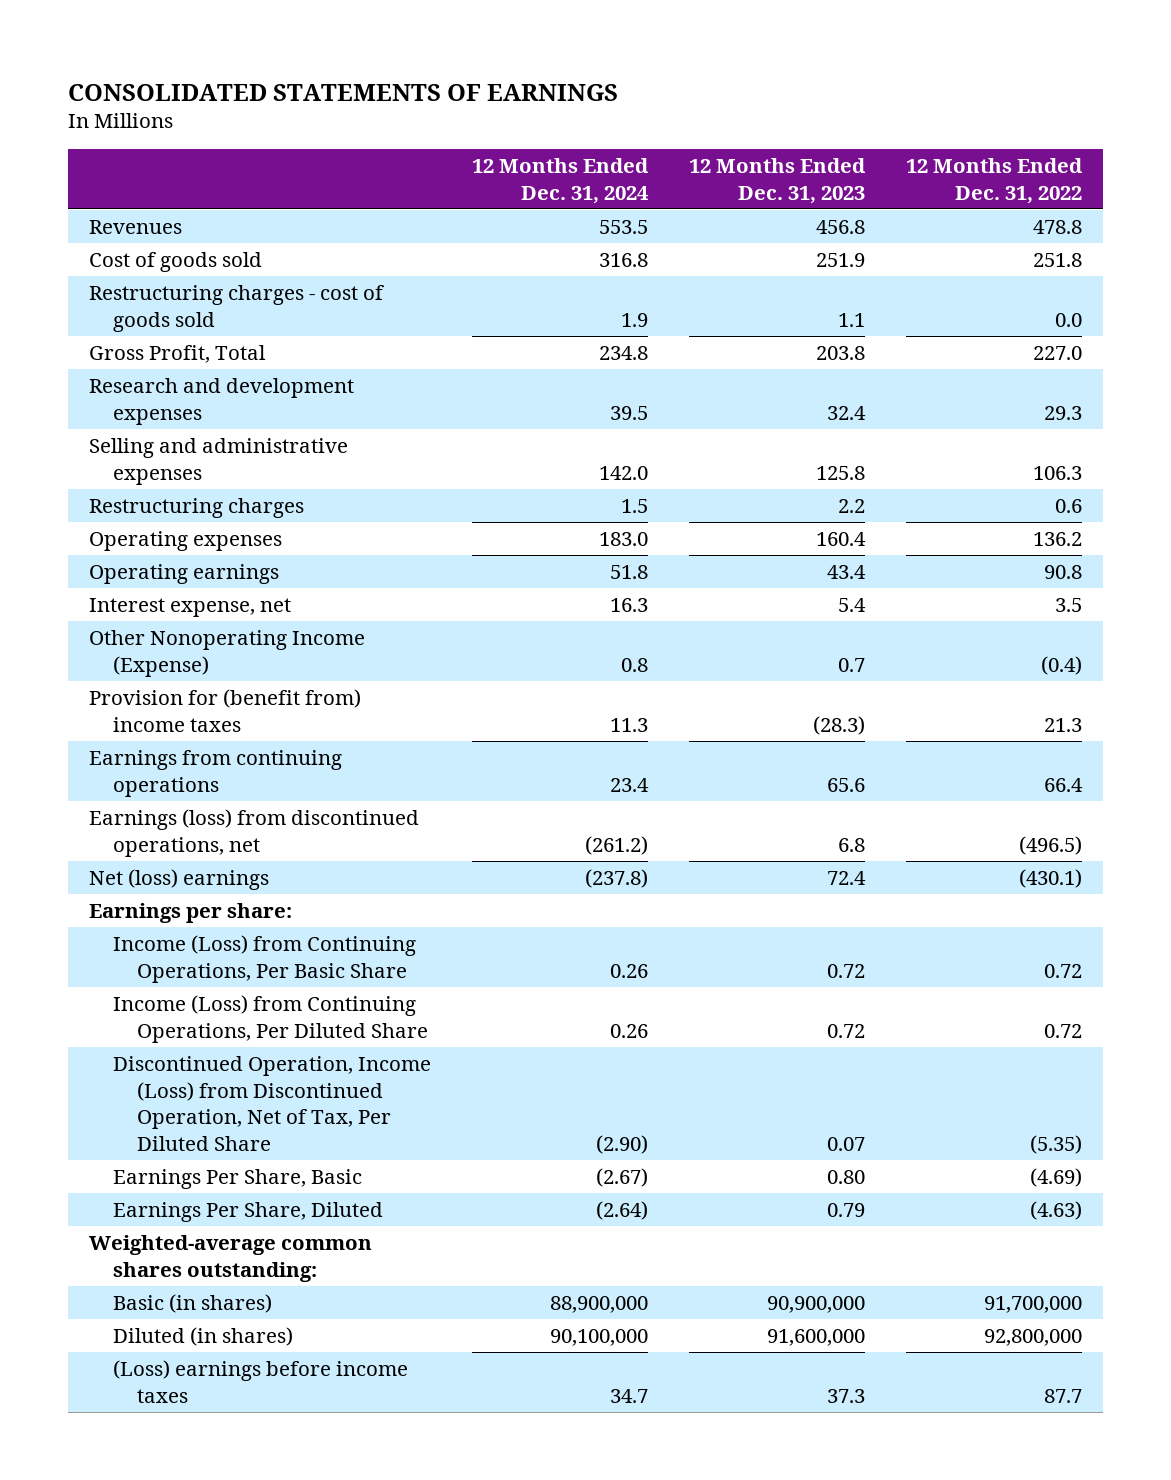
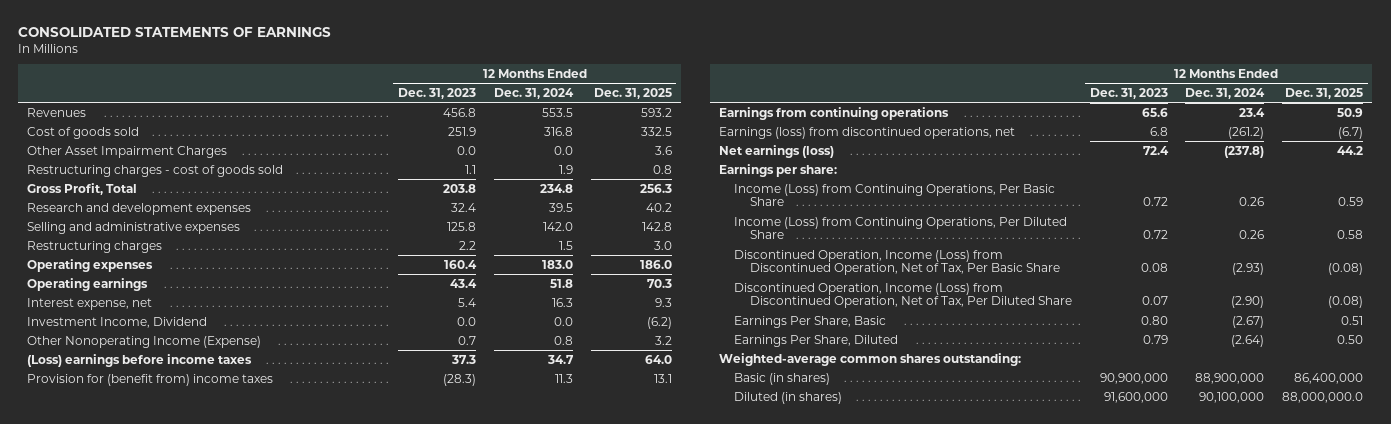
[906,158,1084,204] 12 Months Ended Dec. 31, 2022 -> none
none -> [593,87,672,99] Dec. 31, 2025
none -> [27,145,228,158] Other Asset Impairment Charges
none -> [27,316,208,328] Investment Income, Dividend
[112,1359,408,1403] (Loss) earnings before income taxes -> [27,353,253,367] (Loss) earnings before income taxes
[88,868,269,890] Net (loss) earnings -> [719,144,835,158] Net earnings (loss)
none -> [734,249,1060,276] Discontinued Operation, Income (Loss) from Discontinued Operation, Net of Tax, Per Basic Share

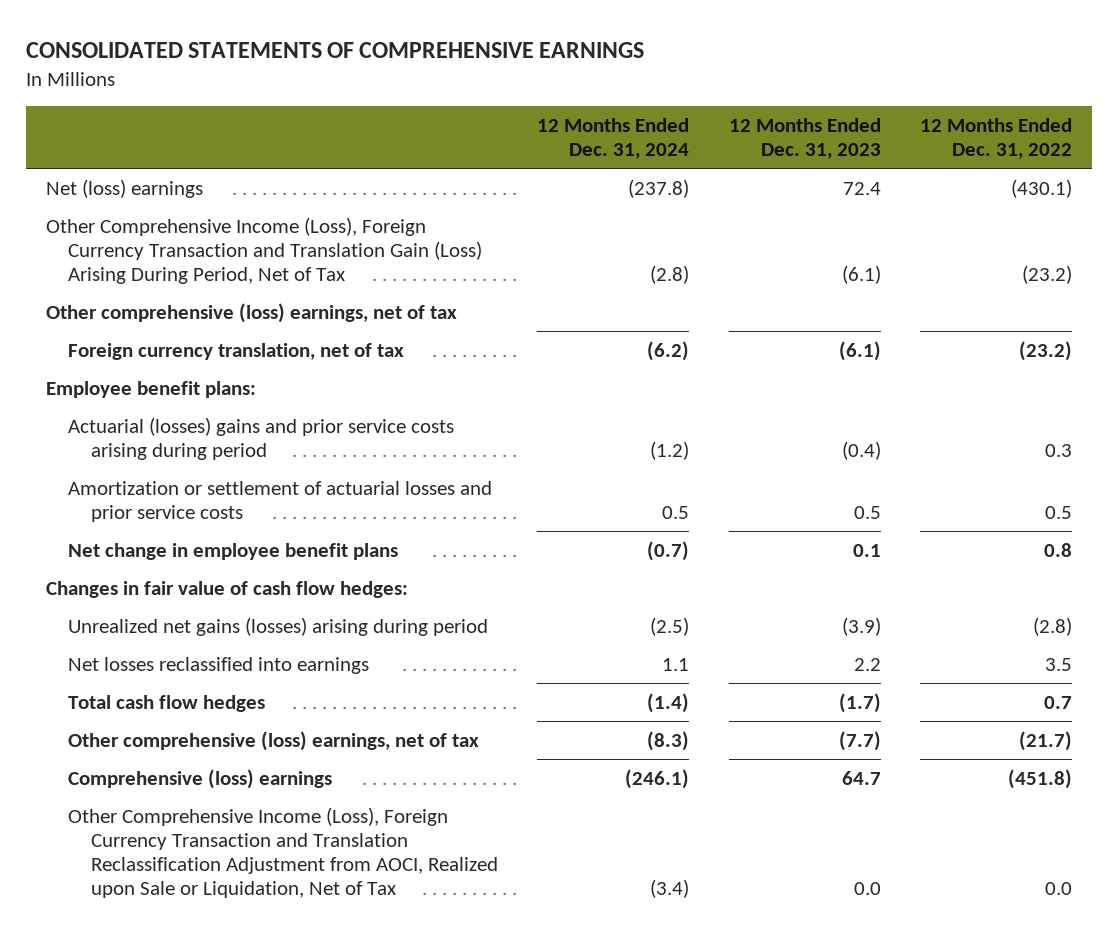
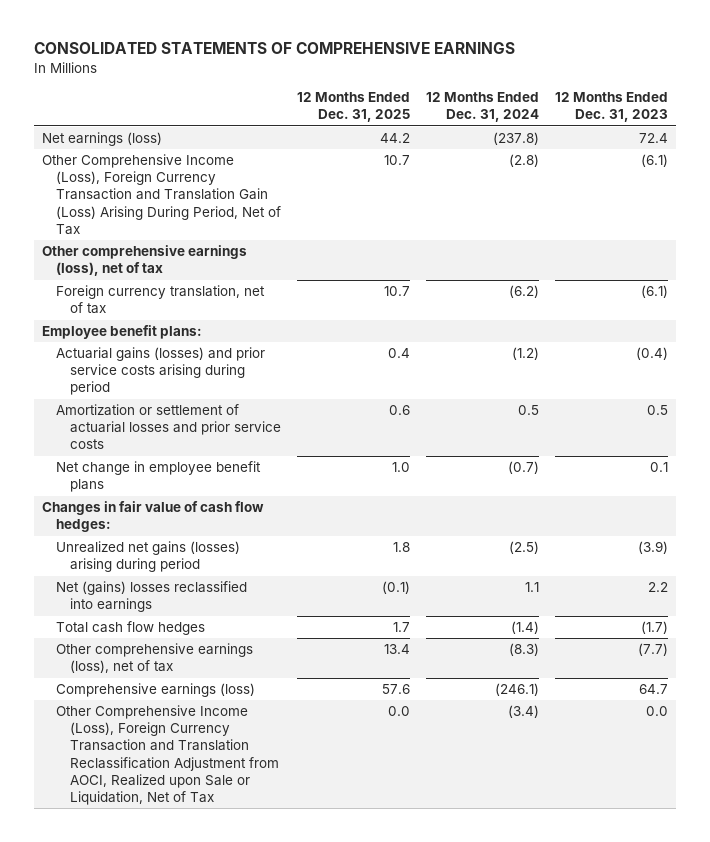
[919,117,1072,160] 12 Months Ended Dec. 31, 2022 -> none
none -> [297,92,411,123] 12 Months Ended Dec. 31, 2025
[46,178,204,198] Net (loss) earnings -> [41,132,162,147] Net earnings (loss)
[46,302,458,323] Other comprehensive (loss) earnings, net of tax -> [41,245,247,277] Other comprehensive earnings (loss), net of tax
[68,416,455,460] Actuarial (losses) gains and prior service costs arising during period -> [55,347,265,396] Actuarial gains (losses) and prior service costs arising during period
[68,656,370,674] Net losses reclassified into earnings -> [55,581,247,613] Net (gains) losses reclassified into earnings
[68,730,480,751] Other comprehensive (loss) earnings, net of tax -> [55,643,253,674] Other comprehensive earnings (loss), net of tax
[68,768,333,789] Comprehensive (loss) earnings -> [55,683,255,698] Comprehensive earnings (loss)

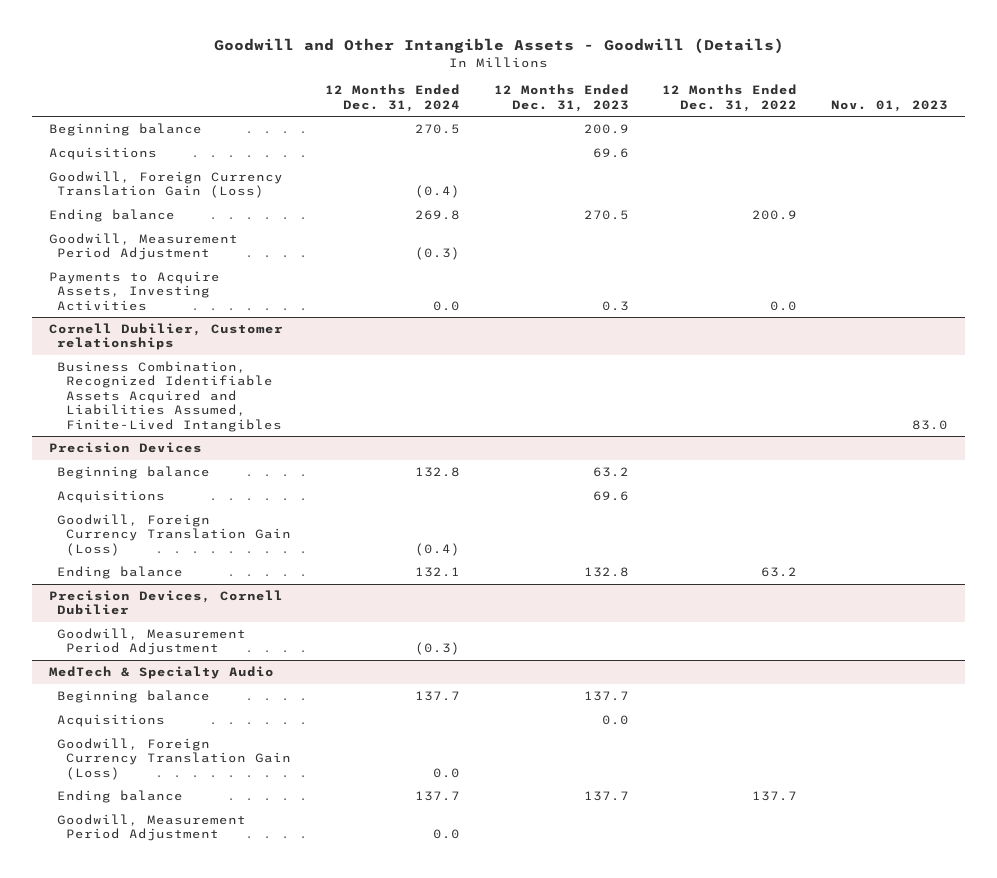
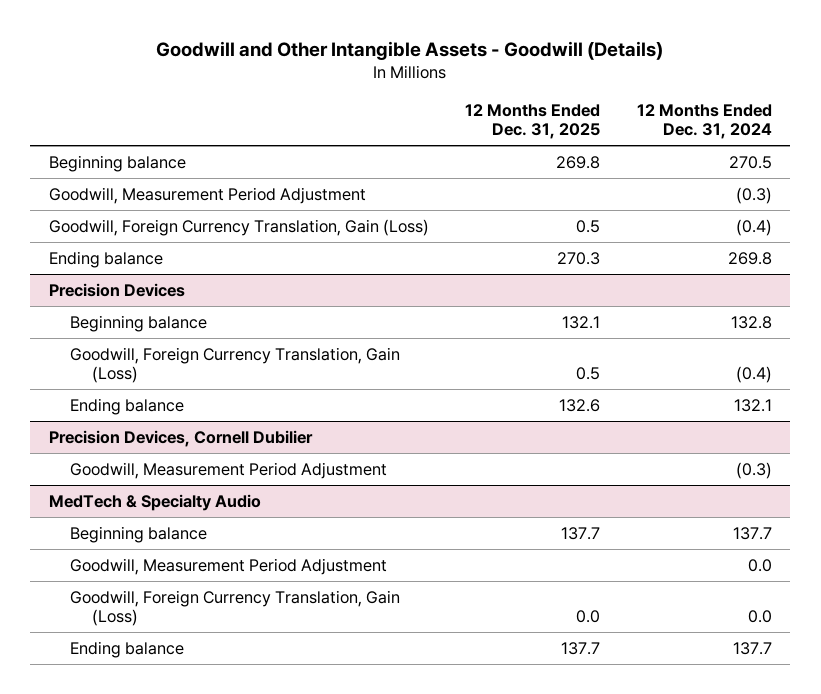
[493,84,629,112] 12 Months Ended Dec. 31, 2023 -> none
[662,84,798,112] 12 Months Ended Dec. 31, 2022 -> none
[831,99,949,112] Nov. 01, 2023 -> none
none -> [465,103,601,140] 12 Months Ended Dec. 31, 2025
[48,146,157,160] Acquisitions -> none
[48,170,283,199] Goodwill, Foreign Currency Translation Gain (Loss) -> none
[48,270,220,311] Payments to Acquire Assets, Investing Activities -> none
[48,322,283,351] Cornell Dubilier, Customer relationships -> none
[57,360,282,432] Business Combination, Recognized Identifiable Assets Acquired and Liabilities Assumed, Finite-Lived Intangibles -> none
none -> [48,218,429,236] Goodwill, Foreign Currency Translation, Gain (Loss)
[48,208,175,222] Ending balance -> [48,250,163,268] Ending balance
[57,489,166,503] Acquisitions -> none
[57,513,291,556] Goodwill, Foreign Currency Translation Gain (Loss) -> [70,346,401,383] Goodwill, Foreign Currency Translation, Gain (Loss)
[57,713,166,727] Acquisitions -> none
[57,737,291,780] Goodwill, Foreign Currency Translation Gain (Loss) -> none
none -> [70,589,401,626] Goodwill, Foreign Currency Translation, Gain (Loss)
[57,789,184,803] Ending balance -> [70,640,185,658] Ending balance

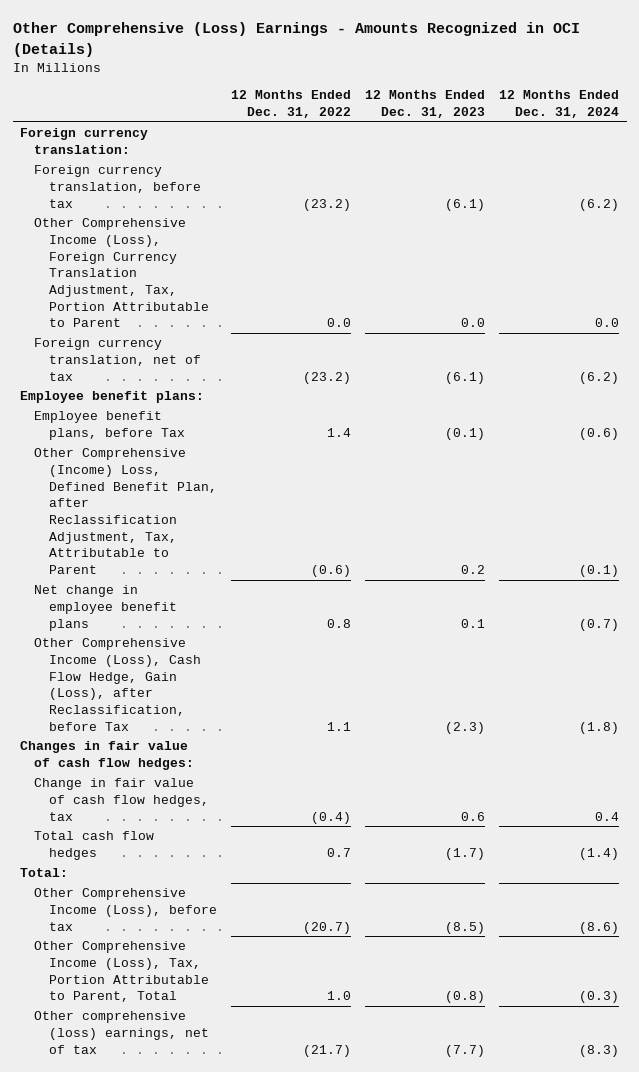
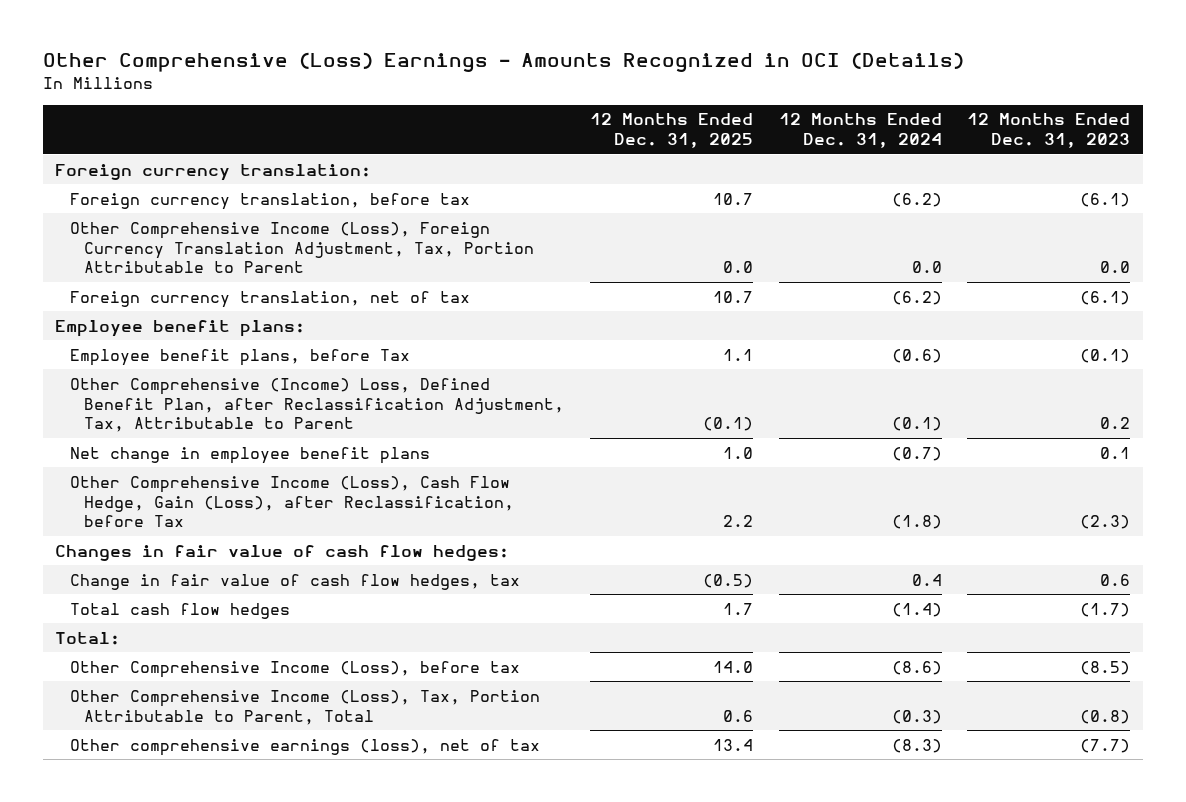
[230,90,351,119] 12 Months Ended Dec. 31, 2022 -> none
none -> [589,113,753,149] 12 Months Ended Dec. 31, 2025
[34,1011,209,1054] Other comprehensive (loss) earnings, net of tax -> [69,738,540,756] Other comprehensive earnings (loss), net of tax

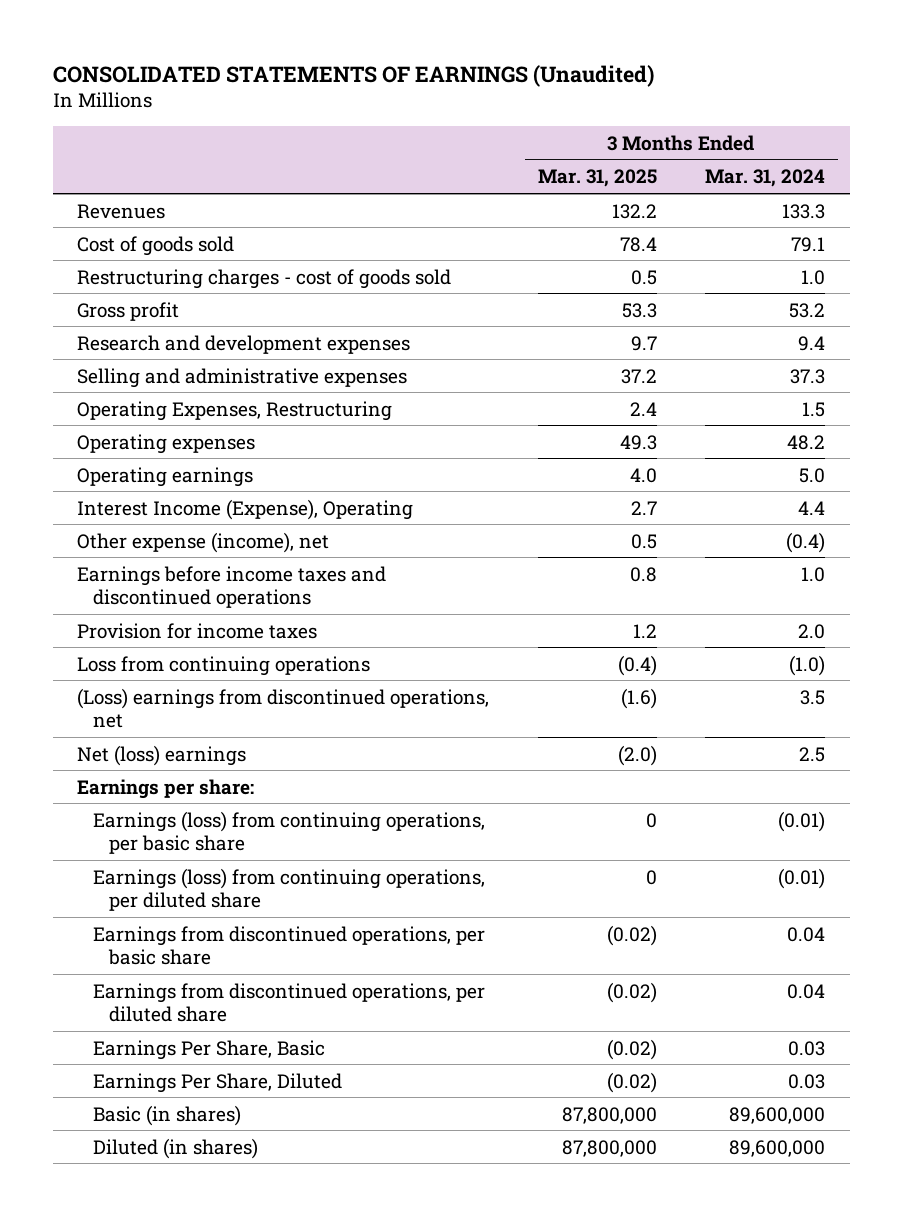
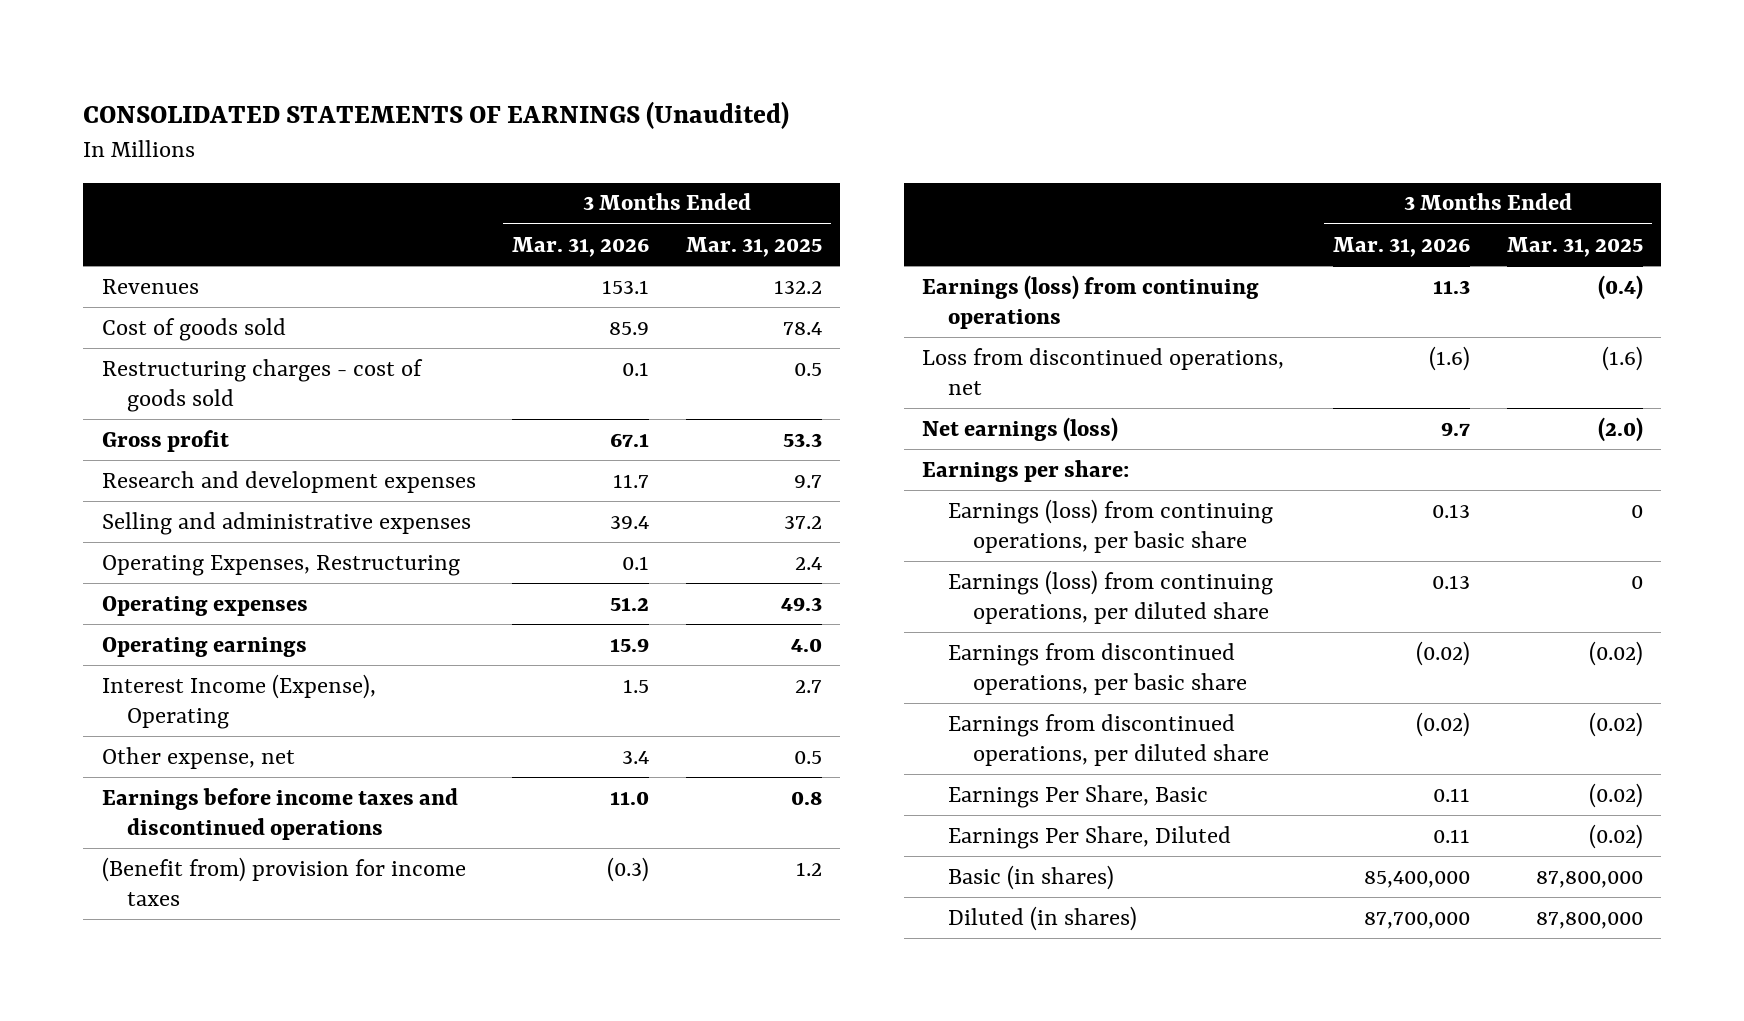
[705,169,826,188] Mar. 31, 2024 -> none
none -> [512,236,650,257] Mar. 31, 2026
[76,531,329,553] Other expense (income), net -> [101,746,295,769] Other expense, net
[76,622,317,639] Provision for income taxes -> [101,856,466,907] (Benefit from) provision for income taxes
[76,655,370,676] Loss from continuing operations -> [922,274,1260,330] Earnings (loss) from continuing operations
[76,687,489,728] (Loss) earnings from discontinued operations, net -> [922,347,1285,396] Loss from discontinued operations, net
[76,744,246,766] Net (loss) earnings -> [922,416,1119,442] Net earnings (loss)

